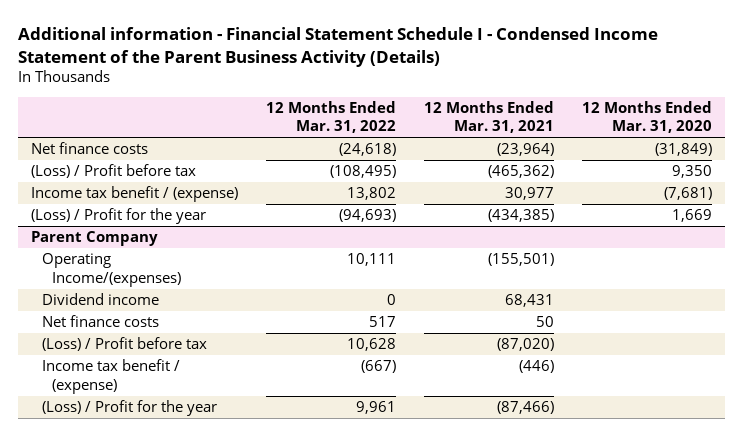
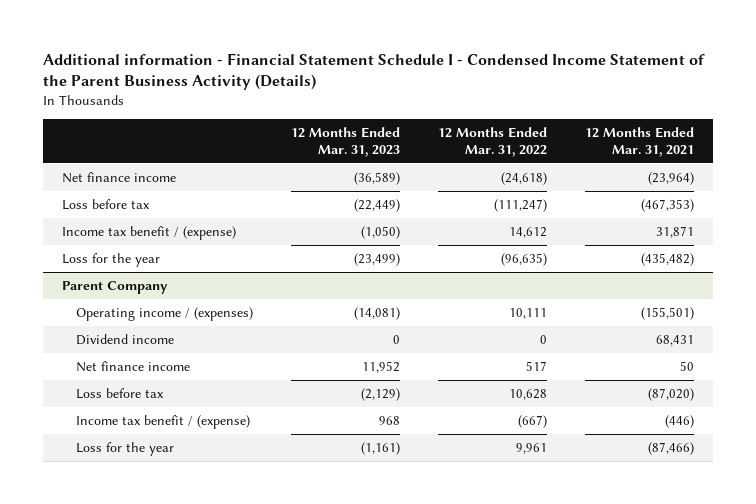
[581,100,712,134] 12 Months Ended Mar. 31, 2020 -> none
none -> [290,127,400,157] 12 Months Ended Mar. 31, 2023
[31,142,149,155] Net finance costs -> [62,172,177,184] Net finance income
[31,164,197,179] (Loss) / Profit before tax -> [62,199,151,211] Loss before tax
[330,165,397,179] (108,495) -> [493,199,547,213] (111,247)
[487,165,554,179] (465,362) -> [640,199,694,213] (467,353)
[347,187,397,201] 13,802 -> [508,227,547,239] 14,612
[504,187,554,201] 30,977 -> [655,226,694,239] 31,871
[31,208,207,225] (Loss) / Profit for the year -> [62,253,161,268] Loss for the year
[339,209,397,223] (94,693) -> [500,253,547,267] (96,635)
[487,209,554,223] (434,385) -> [640,253,694,267] (435,482)
[41,253,181,287] Operating Income/(expenses) -> [75,307,253,322] Operating income / (expenses)
[41,315,159,328] Net finance costs -> [75,361,190,373] Net finance income
[41,337,207,352] (Loss) / Profit before tax -> [75,388,164,400] Loss before tax
[41,400,217,417] (Loss) / Profit for the year -> [75,442,174,457] Loss for the year

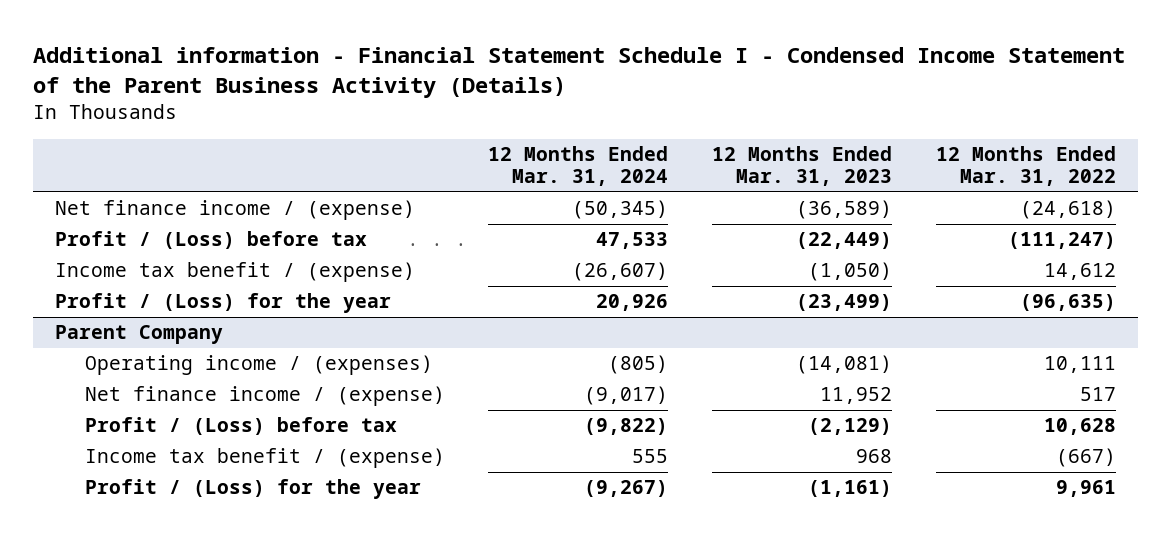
[584,127,694,157] 12 Months Ended Mar. 31, 2021 -> none
none -> [488,145,669,187] 12 Months Ended Mar. 31, 2024
[62,172,177,184] Net finance income -> [55,200,416,221] Net finance income / (expense)
[62,199,151,211] Loss before tax -> [55,231,368,250] Profit / (Loss) before tax
[62,253,161,268] Loss for the year -> [55,293,392,314] Profit / (Loss) for the year
[75,334,174,346] Dividend income -> none
[75,361,190,373] Net finance income -> [84,386,445,407] Net finance income / (expense)
[75,388,164,400] Loss before tax -> [84,417,397,436] Profit / (Loss) before tax
[75,442,174,457] Loss for the year -> [84,479,421,500] Profit / (Loss) for the year

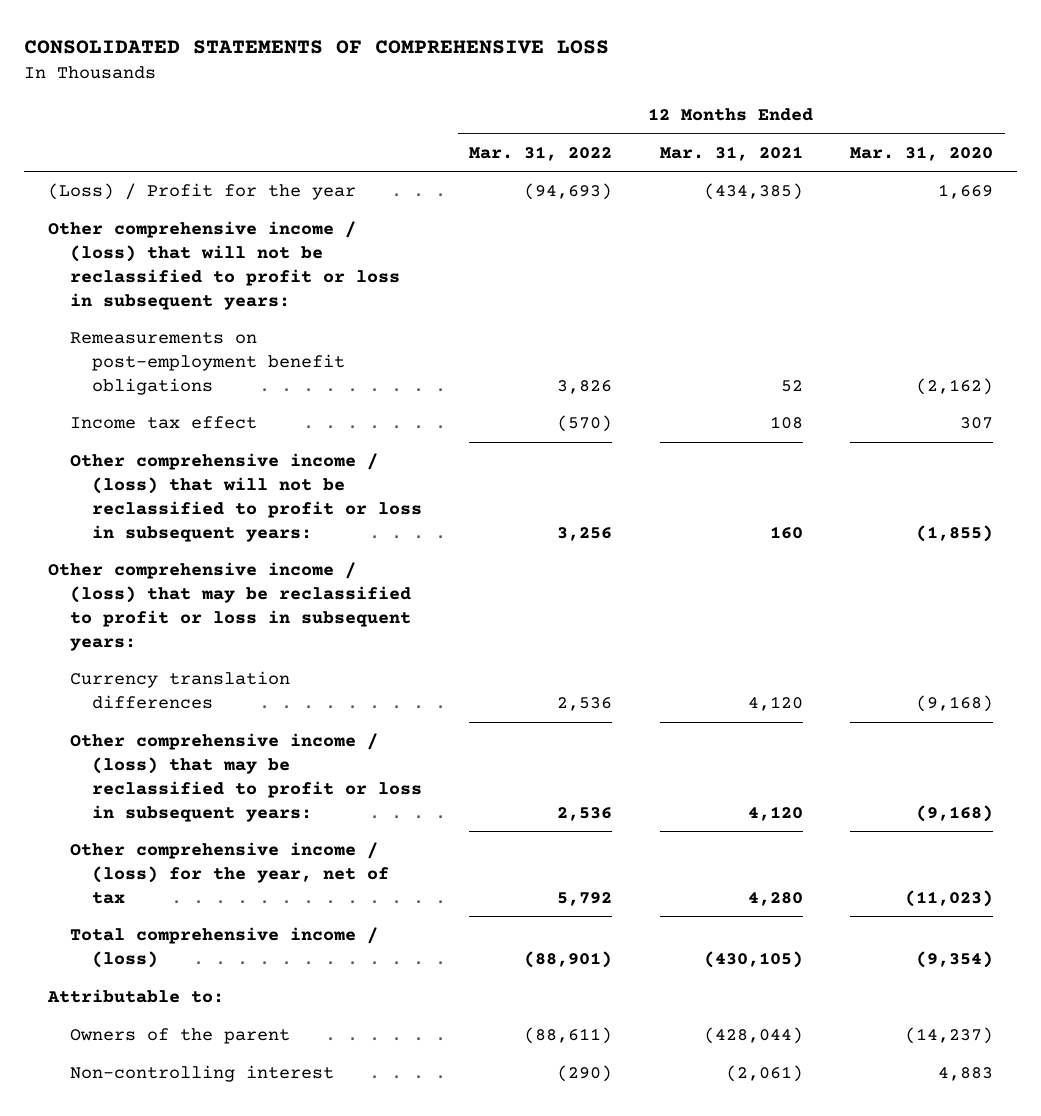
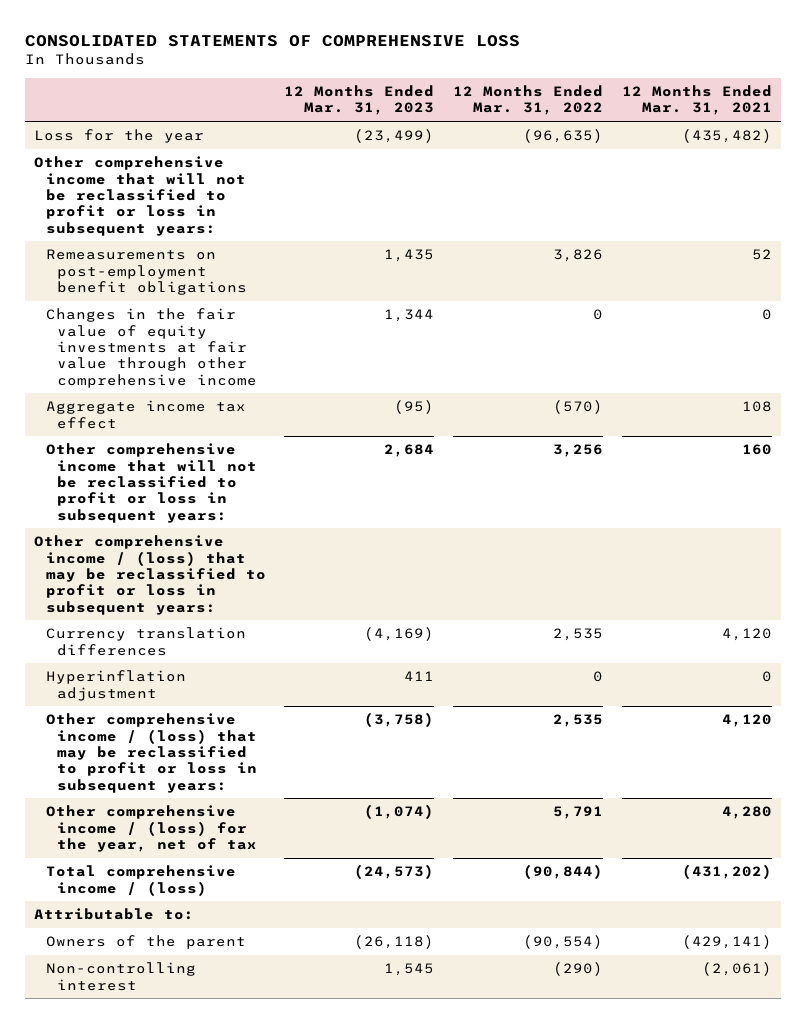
[849,145,993,161] Mar. 31, 2020 -> none
none -> [284,84,435,116] 12 Months Ended Mar. 31, 2023
[47,183,356,201] (Loss) / Profit for the year -> [34,129,205,144] Loss for the year
[524,183,613,201] (94,693) -> [523,129,604,144] (96,635)
[703,183,803,201] (434,385) -> [681,129,772,144] (435,482)
[47,221,400,310] Other comprehensive income / (loss) that will not be reclassified to profit or loss in subsequent years: -> [34,156,246,236] Other comprehensive income that will not be reclassified to profit or loss in subsequent years:
none -> [45,308,257,388] Changes in the fair value of equity investments at fair value through other comprehensive income
[69,416,257,430] Income tax effect -> [45,400,246,429] Aggregate income tax effect
[69,453,423,542] Other comprehensive income / (loss) that will not be reclassified to profit or loss in subsequent years: -> [45,443,257,523] Other comprehensive income that will not be reclassified to profit or loss in subsequent years:
[557,697,613,712] 2,536 -> [553,628,604,642] 2,535
none -> [45,670,186,701] Hyperinflation adjustment
[557,806,613,821] 2,536 -> [553,714,604,728] 2,535
[557,892,613,907] 5,792 -> [553,806,604,820] 5,791
[524,951,613,969] (88,901) -> [523,864,604,880] (90,844)
[703,951,803,969] (430,105) -> [681,864,772,880] (431,202)
[524,1027,613,1045] (88,611) -> [523,935,604,950] (90,554)
[703,1027,803,1045] (428,044) -> [681,935,772,950] (429,141)

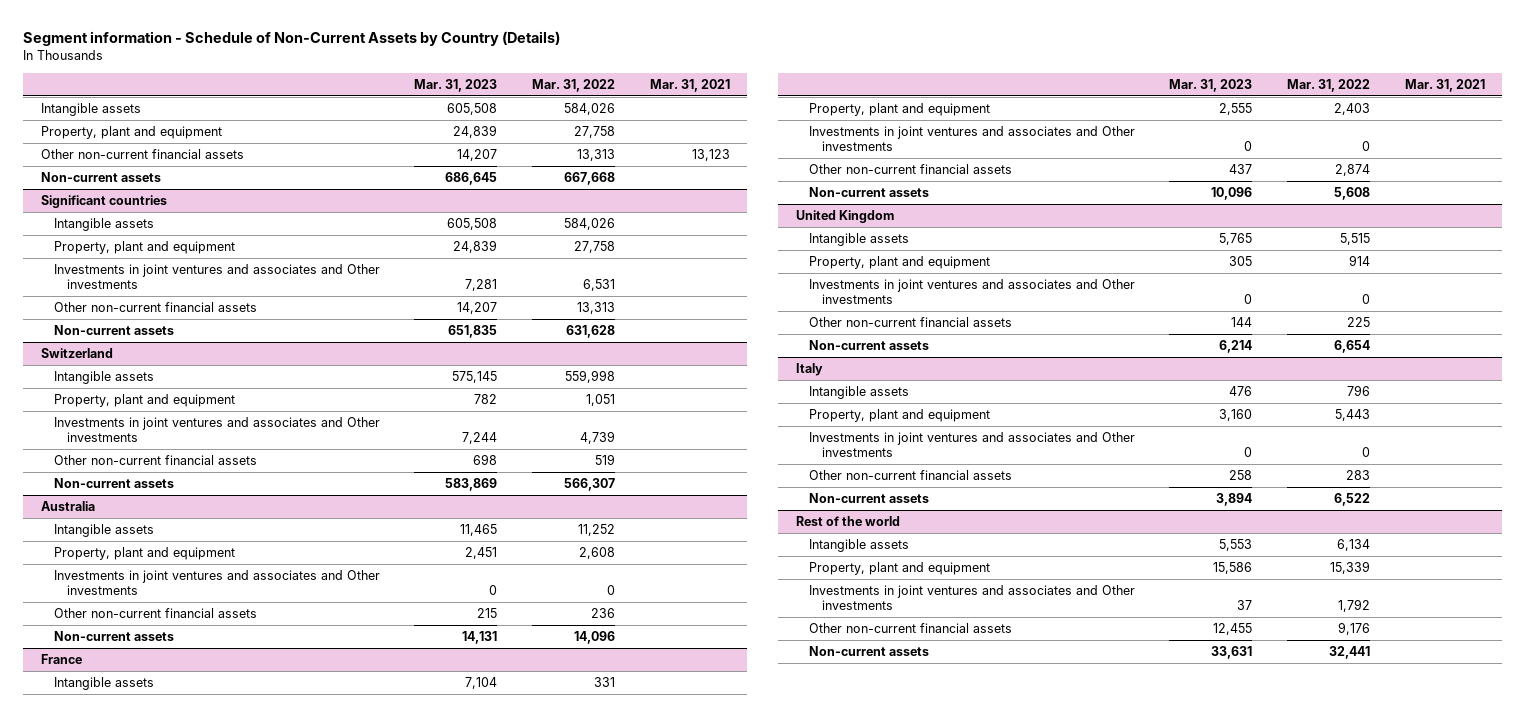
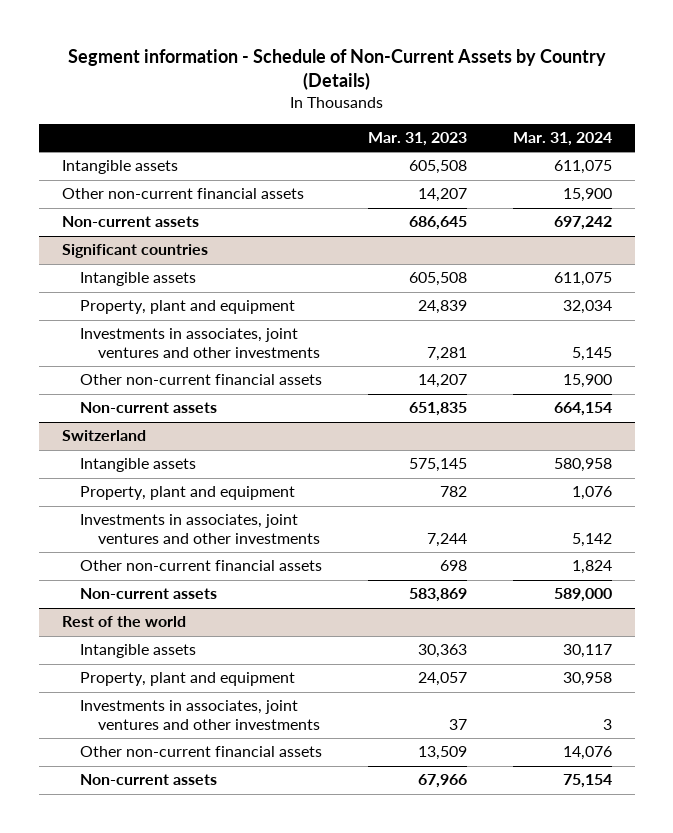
[531,78,615,92] Mar. 31, 2022 -> none
[649,78,730,92] Mar. 31, 2021 -> none
none -> [512,132,612,147] Mar. 31, 2024
[40,126,222,140] Property, plant and equipment -> none
[53,264,380,289] Investments in joint ventures and associates and Other investments -> [79,328,321,358] Investments in associates, joint ventures and other investments
[53,417,380,442] Investments in joint ventures and associates and Other investments -> [79,514,321,544] Investments in associates, joint ventures and other investments
[40,501,95,512] Australia -> none
[53,524,154,538] Intangible assets -> none
[53,547,235,561] Property, plant and equipment -> none
[53,570,380,595] Investments in joint ventures and associates and Other investments -> none
[53,608,257,619] Other non-current financial assets -> none
[53,631,174,642] Non-current assets -> none
[40,654,82,665] France -> none
[53,677,154,691] Intangible assets -> none
[808,103,990,117] Property, plant and equipment -> none
[808,126,1135,151] Investments in joint ventures and associates and Other investments -> none
[808,164,1012,175] Other non-current financial assets -> none
[808,187,929,198] Non-current assets -> none
[795,210,894,224] United Kingdom -> none
[808,233,909,247] Intangible assets -> none
[808,256,990,270] Property, plant and equipment -> none
[808,279,1135,304] Investments in joint ventures and associates and Other investments -> none
[808,317,1012,328] Other non-current financial assets -> none
[808,340,929,351] Non-current assets -> none
[795,363,823,377] Italy -> none
[808,386,909,400] Intangible assets -> none
[808,409,990,423] Property, plant and equipment -> none
[808,432,1135,457] Investments in joint ventures and associates and Other investments -> none
[808,470,1012,481] Other non-current financial assets -> none
[808,493,929,504] Non-current assets -> none
[1219,539,1253,552] 5,553 -> [417,644,467,659] 30,363
[1213,562,1253,575] 15,586 -> [417,672,467,687] 24,057
[808,585,1135,610] Investments in joint ventures and associates and Other investments -> [79,700,321,730] Investments in associates, joint ventures and other investments
[1213,623,1253,636] 12,455 -> [417,746,467,761] 13,509
[1211,646,1253,660] 33,631 -> [417,774,467,789] 67,966

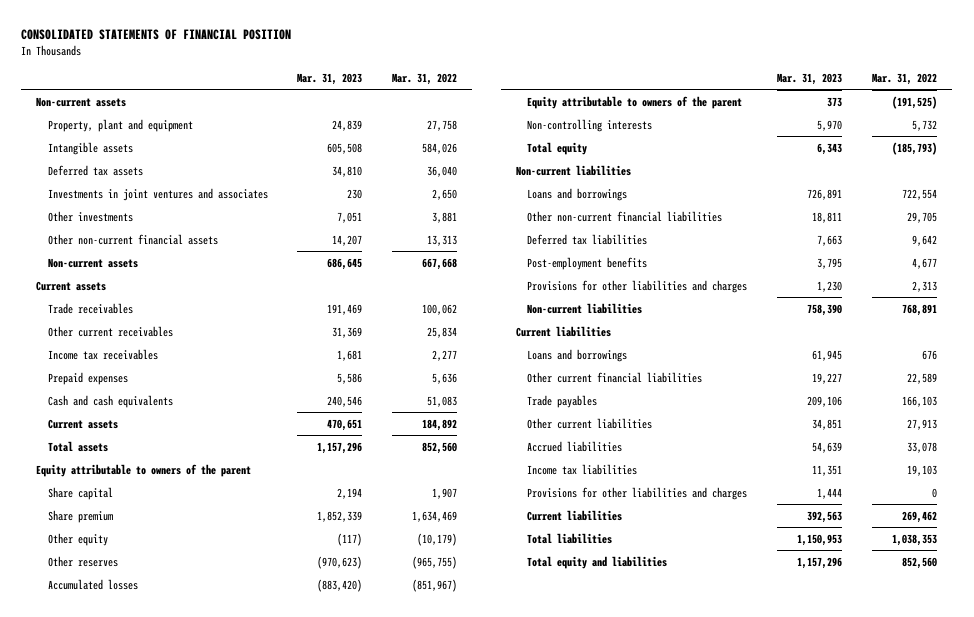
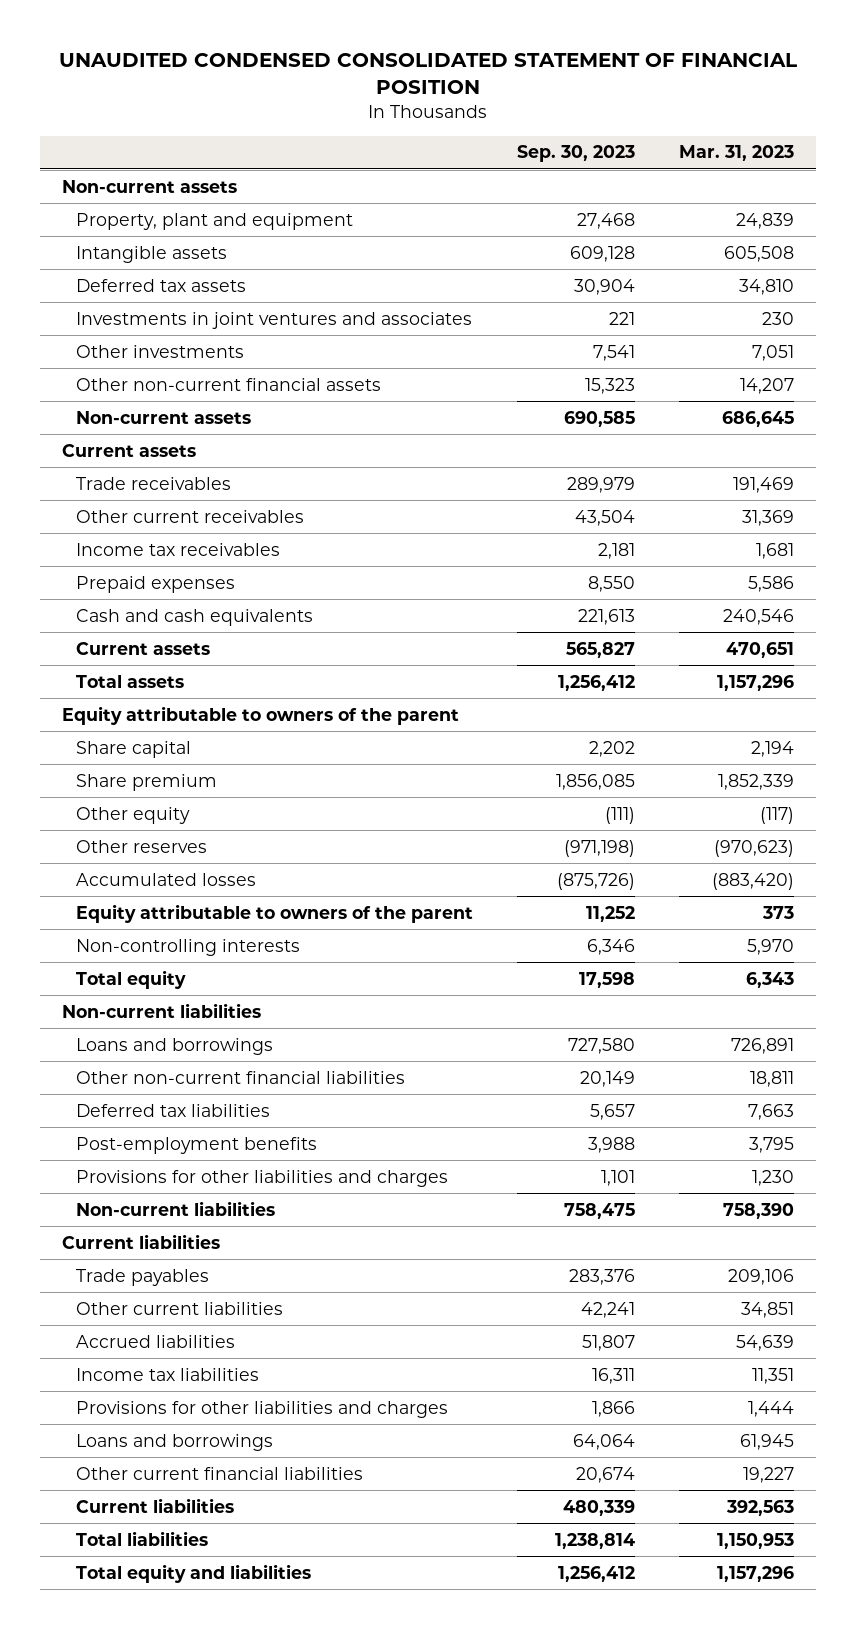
[21,29,292,41] CONSOLIDATED STATEMENTS OF FINANCIAL POSITION -> [58,53,797,95] UNAUDITED CONDENSED CONSOLIDATED STATEMENT OF FINANCIAL POSITION
[392,72,458,85] Mar. 31, 2022 -> none
none -> [516,145,635,163] Sep. 30, 2023
[527,348,628,362] Loans and borrowings -> [75,1433,273,1451] Loans and borrowings
[527,371,703,383] Other current financial liabilities -> [75,1466,363,1480] Other current financial liabilities

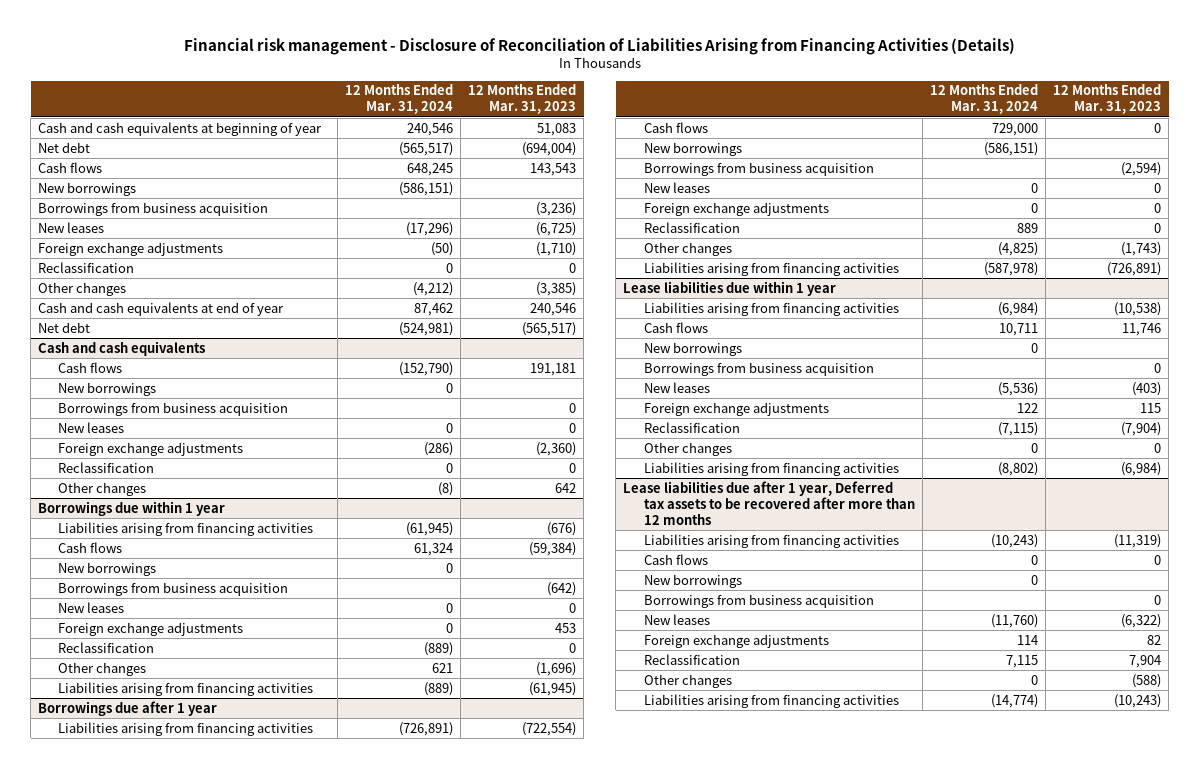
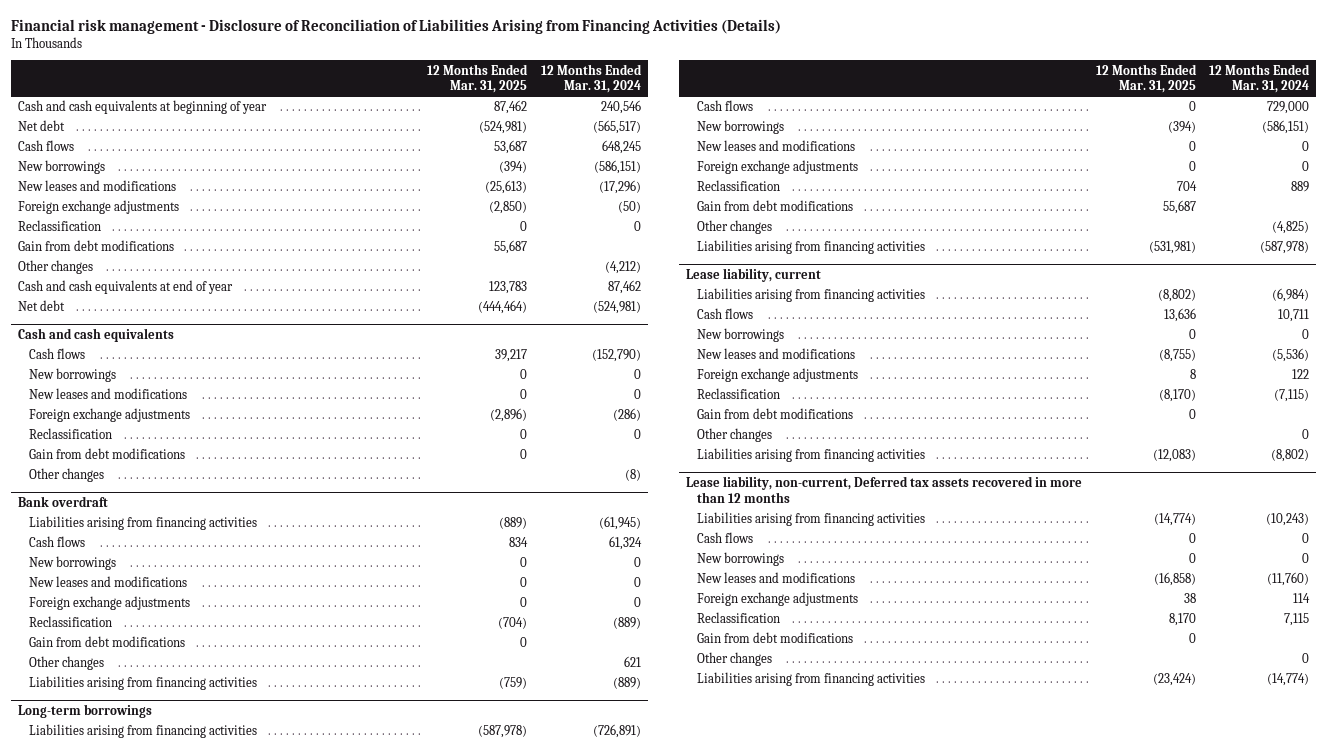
[467,84,576,115] 12 Months Ended Mar. 31, 2023 -> none
none -> [427,63,529,94] 12 Months Ended Mar. 31, 2025
[38,201,269,216] Borrowings from business acquisition -> none
[38,221,105,233] New leases -> [17,180,176,192] New leases and modifications
none -> [17,240,174,252] Gain from debt modifications
[58,401,289,416] Borrowings from business acquisition -> none
[58,421,125,433] New leases -> [28,388,187,400] New leases and modifications
none -> [28,448,185,460] Gain from debt modifications
[38,500,226,516] Borrowings due within 1 year -> [17,496,108,508] Bank overdraft
[58,581,289,596] Borrowings from business acquisition -> none
[58,601,125,613] New leases -> [28,576,187,588] New leases and modifications
none -> [28,636,185,648] Gain from debt modifications
[38,700,218,716] Borrowings due after 1 year -> [17,704,152,719] Long-term borrowings
[643,161,874,176] Borrowings from business acquisition -> none
[643,181,710,193] New leases -> [697,140,856,152] New leases and modifications
none -> [697,200,854,212] Gain from debt modifications
[623,280,837,296] Lease liabilities due within 1 year -> [686,268,822,283] Lease liability, current
[643,361,874,376] Borrowings from business acquisition -> none
[643,381,710,393] New leases -> [697,348,856,360] New leases and modifications
none -> [697,408,854,420] Gain from debt modifications
[623,480,915,525] Lease liabilities due after 1 year, Deferred tax assets to be recovered after more than 12 months -> none
none -> [686,476,1083,503] Lease liability, non-current, Deferred tax assets recovered in more than 12 months
[643,593,874,608] Borrowings from business acquisition -> none
[643,613,710,625] New leases -> [697,572,856,584] New leases and modifications
none -> [697,632,854,644] Gain from debt modifications

